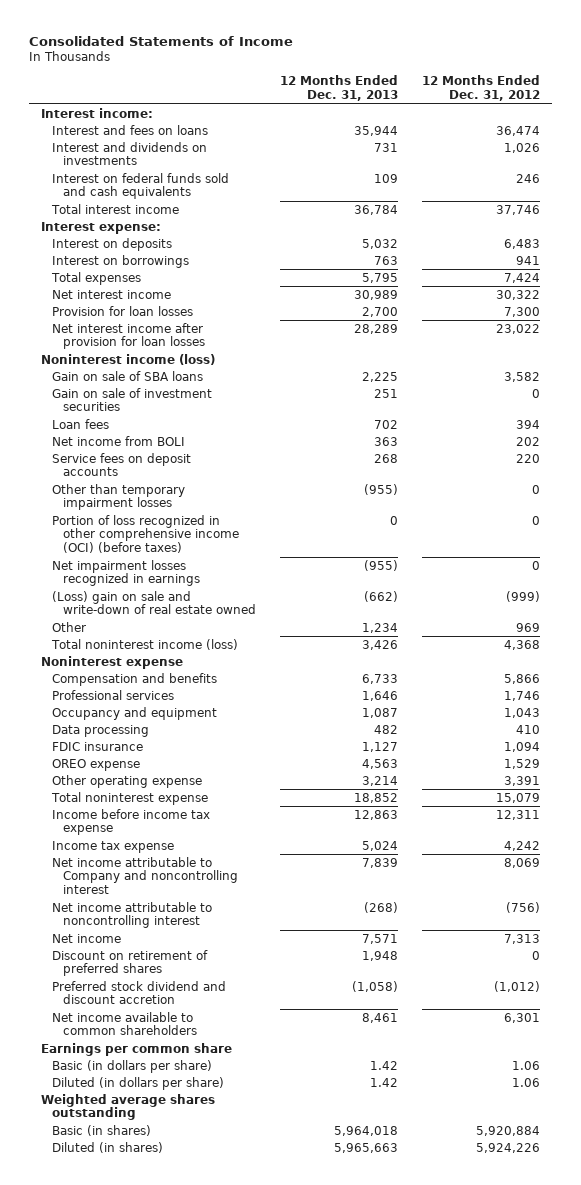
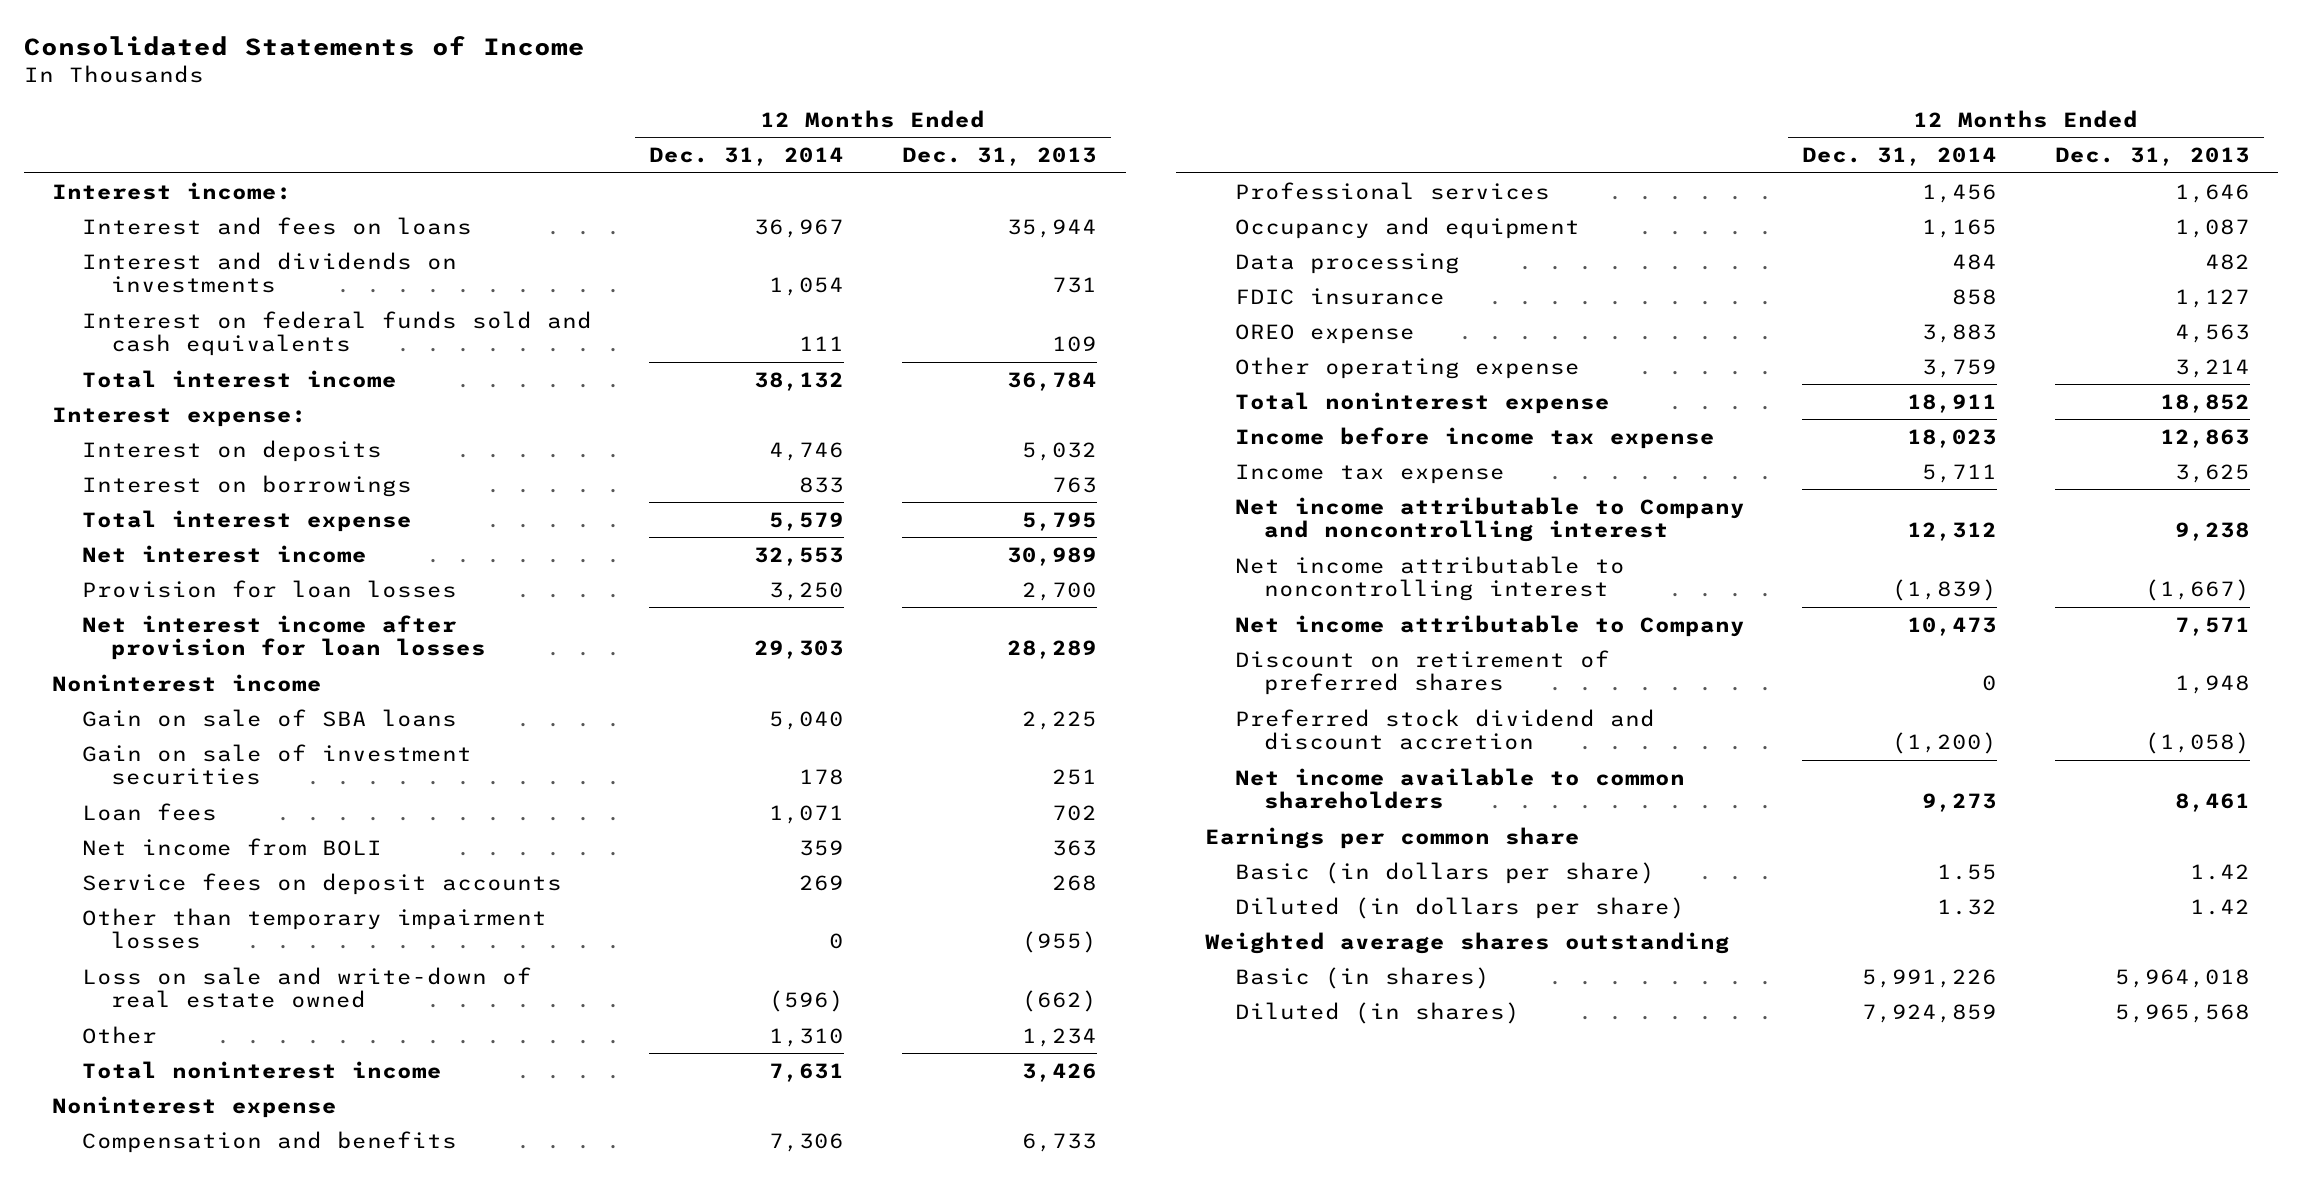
[422,75,541,102] 12 Months Ended Dec. 31, 2012 -> none
none -> [649,147,845,167] Dec. 31, 2014
[50,271,141,285] Total expenses -> [81,509,412,532] Total interest expense
[40,353,215,365] Noninterest income (loss) -> [52,673,323,692] Noninterest income
[51,514,239,554] Portion of loss recognized in other comprehensive income (OCI) (before taxes) -> none
[51,559,200,587] Net impairment losses recognized in earnings -> none
[51,590,256,615] (Loss) gain on sale and write-down of real estate owned -> [81,966,532,1009] Loss on sale and write-down of real estate owned
[50,638,238,650] Total noninterest income (loss) -> [81,1060,442,1079] Total noninterest income
[361,840,398,851] 5,024 -> [2174,463,2250,483] 3,625
[361,857,398,868] 7,839 -> [2174,522,2250,542] 9,238
[363,901,398,913] (268) -> [2144,579,2250,602] (1,667)
[51,933,121,943] Net income -> [1234,614,1745,637] Net income attributable to Company
[333,1142,398,1153] 5,965,663 -> [2114,1003,2250,1023] 5,965,568

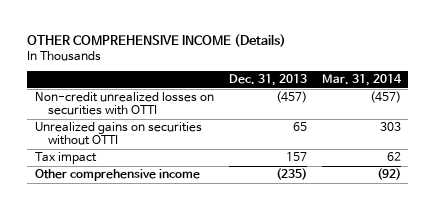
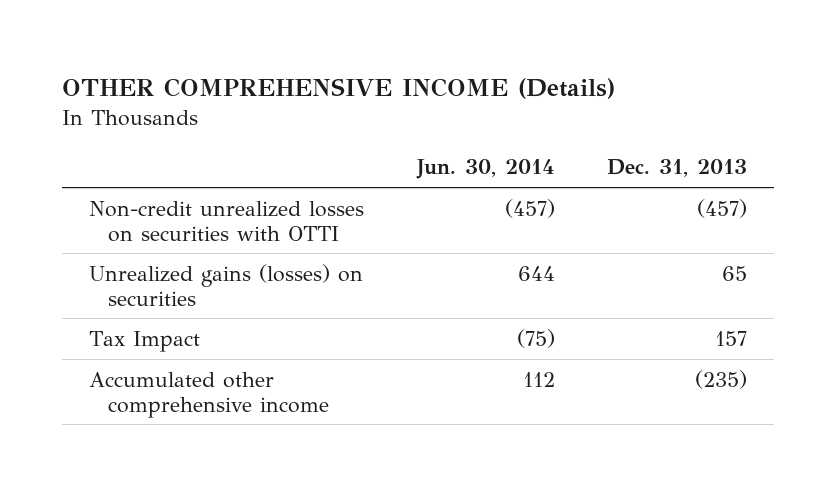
[321,74,402,87] Mar. 31, 2014 -> none
none -> [415,159,555,180] Jun. 30, 2014
[34,122,202,146] Unrealized gains on securities without OTTI -> [88,263,363,306] Unrealized gains (losses) on securities
[34,152,97,165] Tax impact -> [88,330,200,352] Tax Impact
[34,169,200,182] Other comprehensive income -> [88,371,329,418] Accumulated other comprehensive income

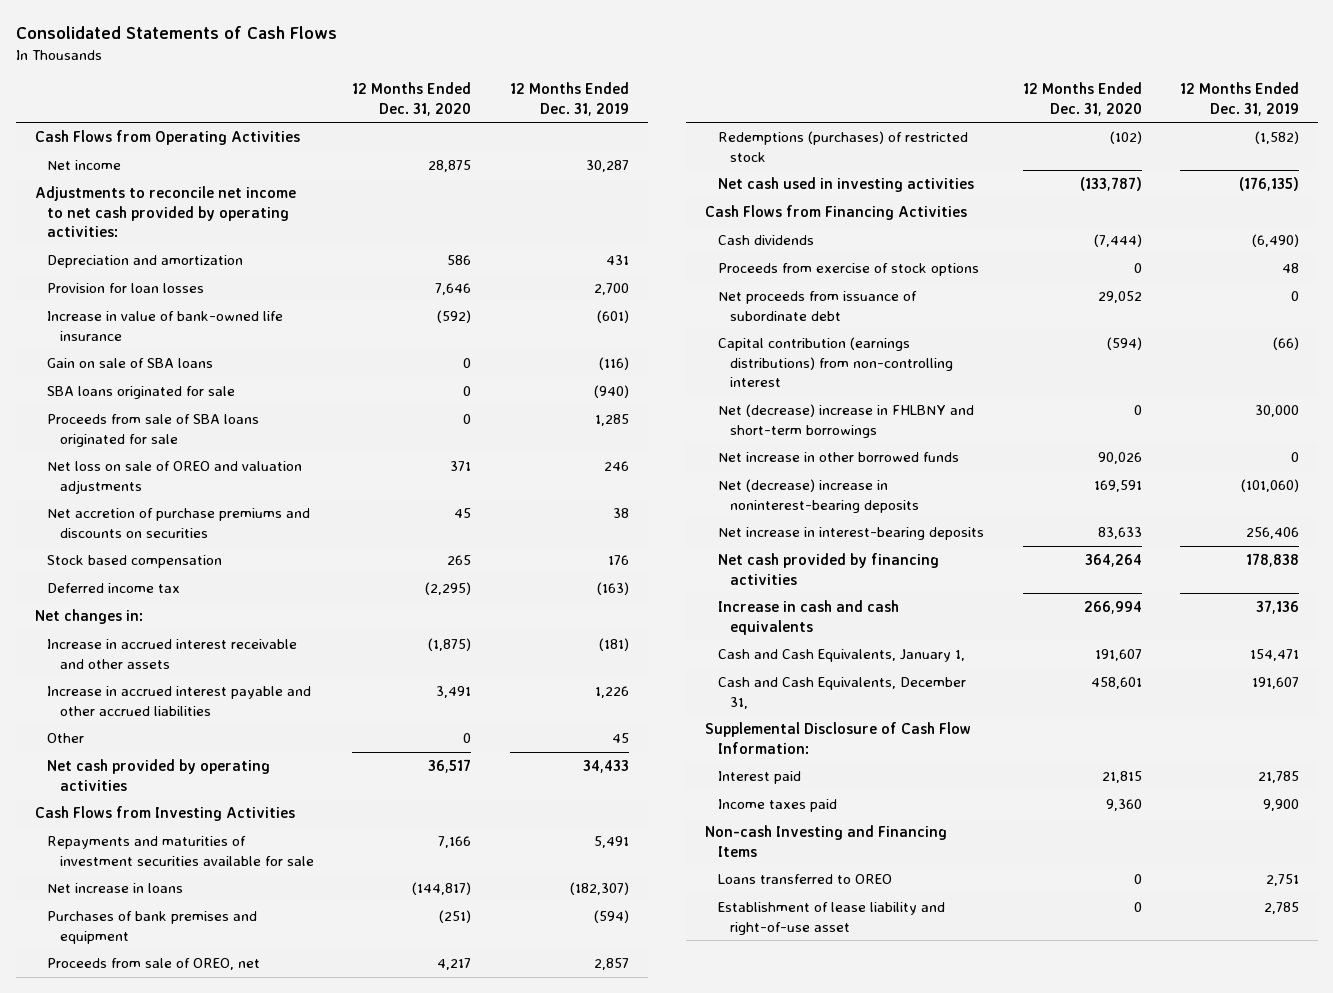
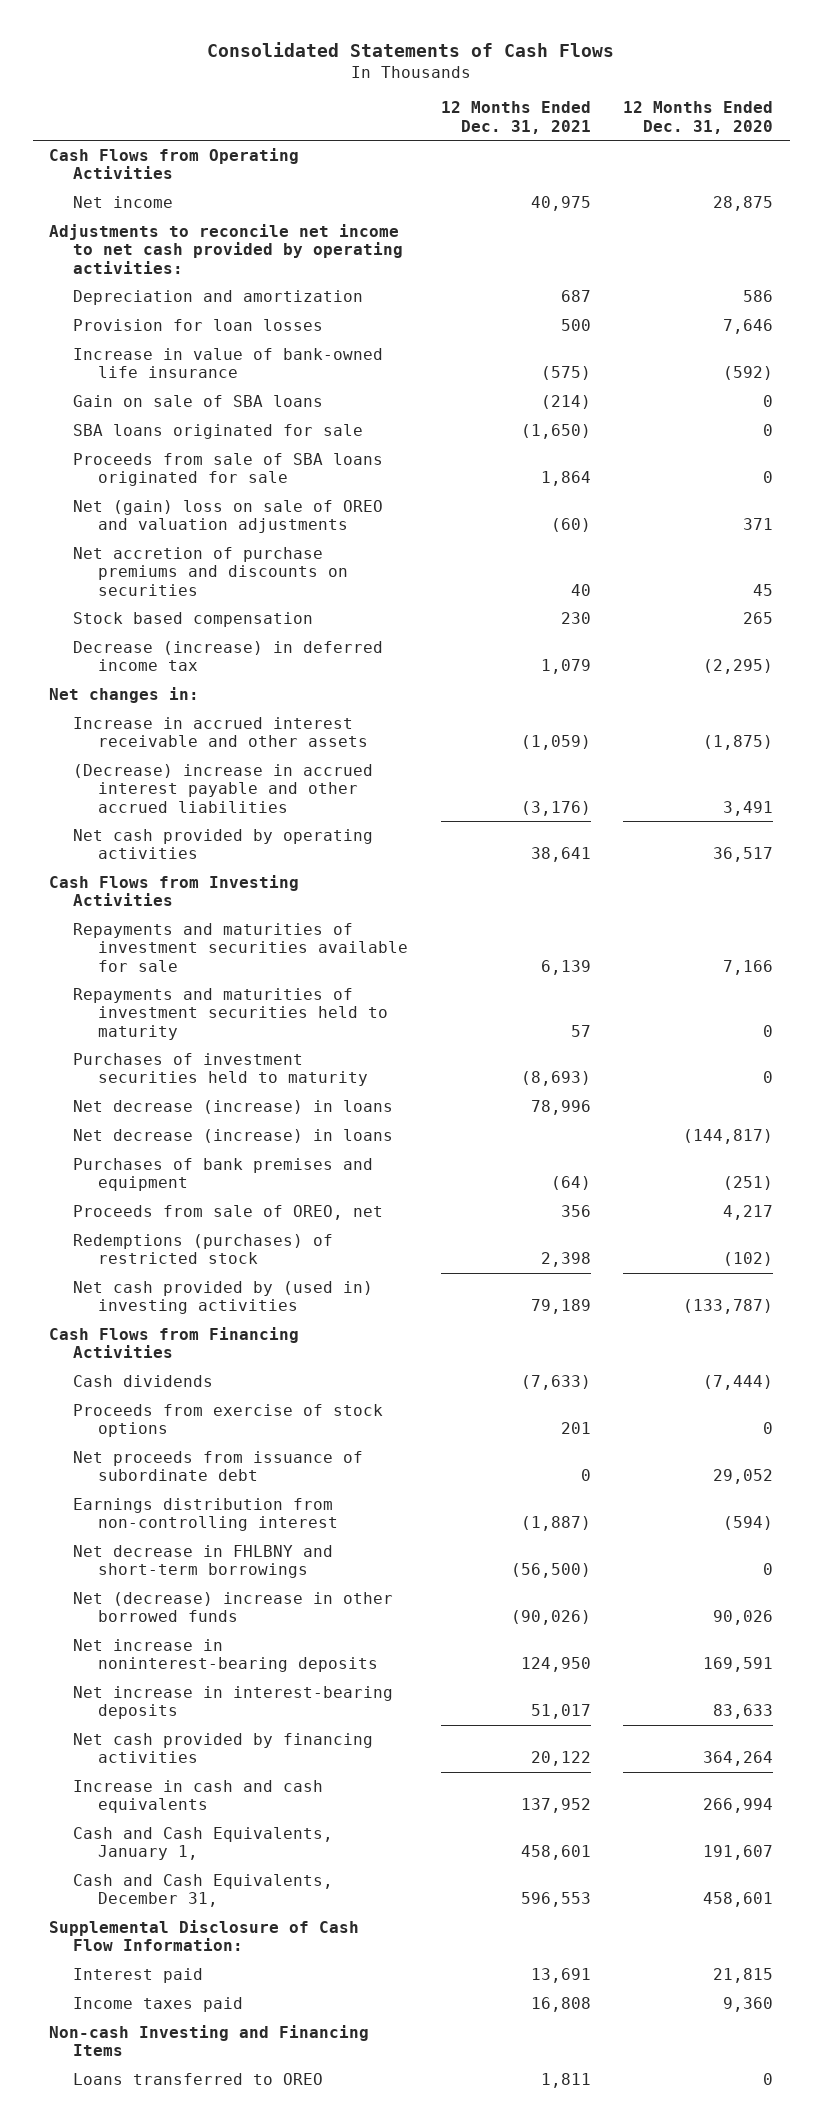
[509,82,629,116] 12 Months Ended Dec. 31, 2019 -> none
none -> [440,101,591,134] 12 Months Ended Dec. 31, 2021
[47,461,303,494] Net loss on sale of OREO and valuation adjustments -> [73,499,384,534] Net (gain) loss on sale of OREO and valuation adjustments
[47,583,181,594] Deferred income tax -> [73,640,384,672] Decrease (increase) in deferred income tax
[47,733,85,744] Other -> none
[47,686,312,716] Increase in accrued interest payable and other accrued liabilities -> [73,763,374,813] (Decrease) increase in accrued interest payable and other accrued liabilities
none -> [73,987,388,1040] Repayments and maturities of investment securities held to maturity
none -> [73,1052,368,1087] Purchases of investment securities held to maturity
none -> [73,1099,394,1114] Net decrease (increase) in loans
[47,883,184,894] Net increase in loans -> [73,1128,394,1143] Net decrease (increase) in loans
[717,177,974,193] Net cash used in investing activities -> [73,1280,374,1315] Net cash provided by (used in) investing activities
[717,337,954,388] Capital contribution (earnings distributions) from non-controlling interest -> [73,1497,338,1532] Earnings distribution from non-controlling interest
[717,404,974,438] Net (decrease) increase in FHLBNY and short-term borrowings -> [73,1544,334,1579] Net decrease in FHLBNY and short-term borrowings
[717,452,959,463] Net increase in other borrowed funds -> [73,1591,394,1623] Net (decrease) increase in other borrowed funds
[717,479,920,513] Net (decrease) increase in noninterest-bearing deposits -> [73,1638,378,1673] Net increase in noninterest-bearing deposits
[717,902,945,935] Establishment of lease liability and right-of-use asset -> none

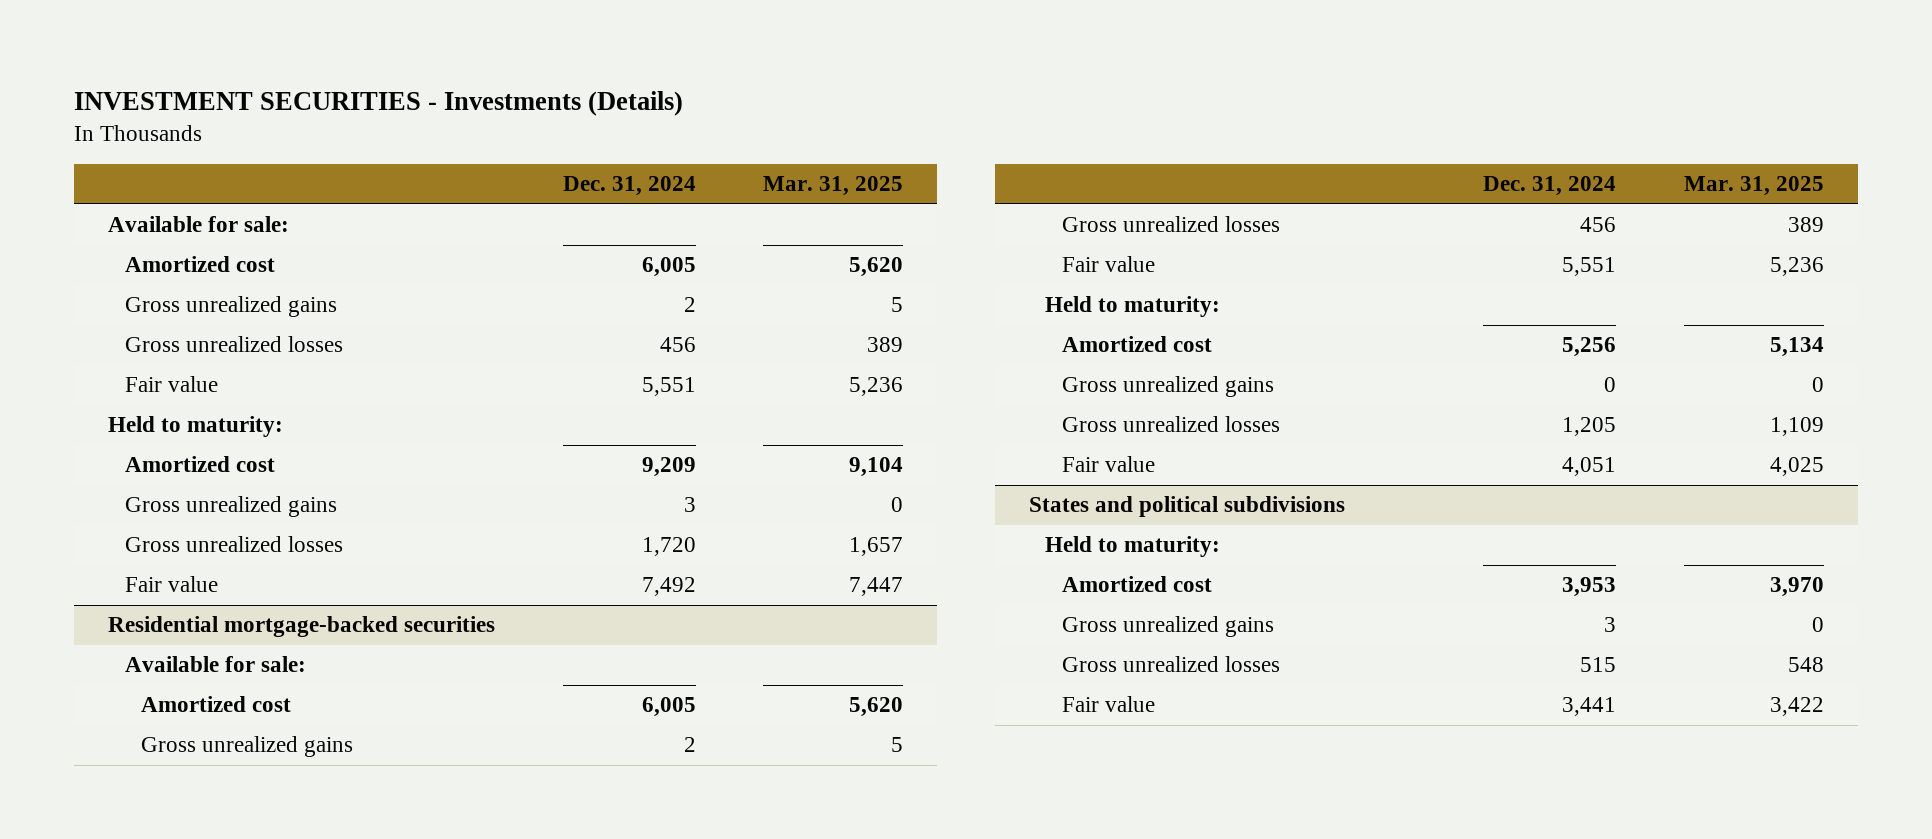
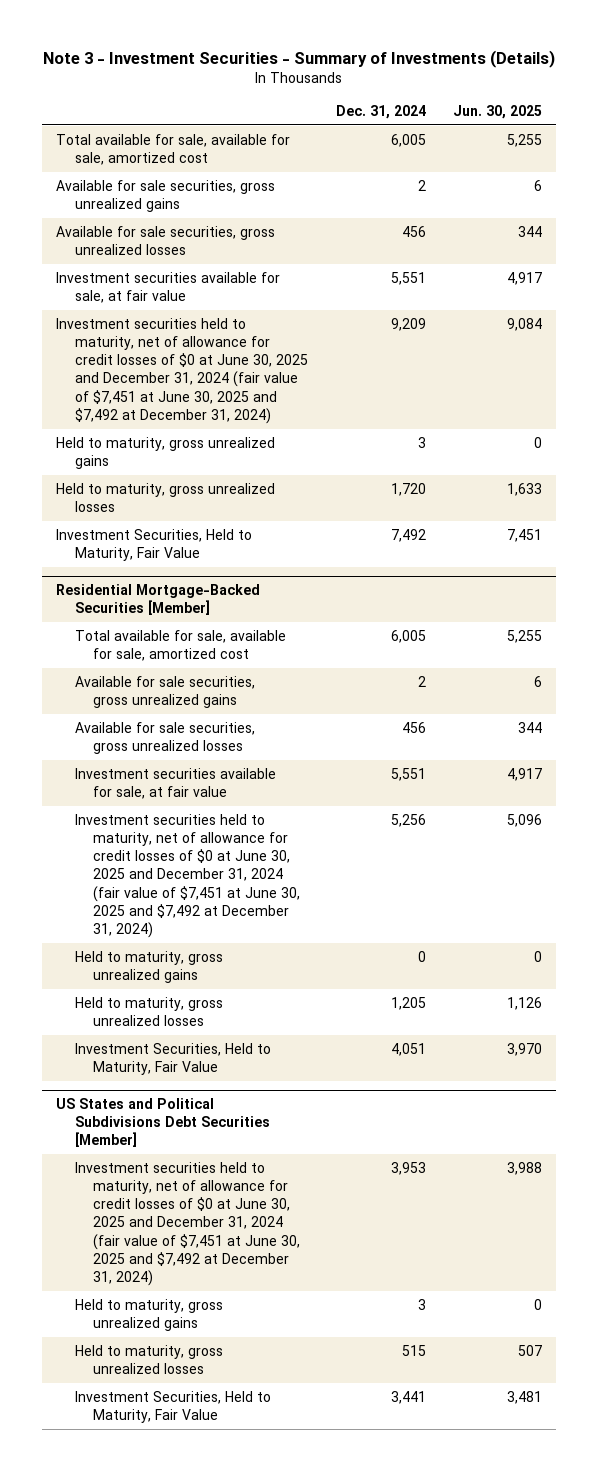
[74,90,684,116] INVESTMENT SECURITIES - Investments (Details) -> [43,50,556,69] Note 3 - Investment Securities - Summary of Investments (Details)
[763,176,904,197] Mar. 31, 2025 -> none
none -> [453,105,543,120] Jun. 30, 2025
[107,216,289,233] Available for sale: -> none
[107,416,283,438] Held to maturity: -> none
[124,656,306,673] Available for sale: -> none
[1045,296,1221,318] Held to maturity: -> none
[1045,536,1221,558] Held to maturity: -> none
[124,256,275,273] Amortized cost -> [55,133,290,165] Total available for sale, available for sale, amortized cost
[124,296,337,318] Gross unrealized gains -> [55,179,275,212] Available for sale securities, gross unrealized gains
[124,336,343,353] Gross unrealized losses -> [55,225,275,255] Available for sale securities, gross unrealized losses
[124,376,218,393] Fair value -> [55,271,280,303] Investment securities available for sale, at fair value
[124,456,275,473] Amortized cost -> [55,317,308,424] Investment securities held to maturity, net of allowance for credit losses of $0 at June 30, 2025 and December 31, 2024 (fair value of $7,451 at June 30, 2025 and $7,492 at December 31, 2024)
[124,496,337,518] Gross unrealized gains -> [55,436,275,469] Held to maturity, gross unrealized gains
[124,536,343,553] Gross unrealized losses -> [55,482,275,512] Held to maturity, gross unrealized losses
[124,576,218,593] Fair value -> [55,528,252,561] Investment Securities, Held to Maturity, Fair Value
[107,616,495,638] Residential mortgage-backed securities -> [55,583,260,616] Residential Mortgage-Backed Securities [Member]
[141,696,292,713] Amortized cost -> [74,629,286,661] Total available for sale, available for sale, amortized cost
[141,736,354,758] Gross unrealized gains -> [74,675,255,708] Available for sale securities, gross unrealized gains
[1062,216,1281,233] Gross unrealized losses -> [74,721,255,754] Available for sale securities, gross unrealized losses
[1062,256,1156,273] Fair value -> [74,767,276,799] Investment securities available for sale, at fair value
[1062,336,1213,353] Amortized cost -> [74,813,301,939] Investment securities held to maturity, net of allowance for credit losses of $0 at June 30, 2025 and December 31, 2024 (fair value of $7,451 at June 30, 2025 and $7,492 at December 31, 2024)
[1062,376,1275,398] Gross unrealized gains -> [74,950,223,983] Held to maturity, gross unrealized gains
[1062,416,1281,433] Gross unrealized losses -> [74,996,223,1026] Held to maturity, gross unrealized losses
[1062,456,1156,473] Fair value -> [74,1042,271,1075] Investment Securities, Held to Maturity, Fair Value
[1028,496,1345,518] States and political subdivisions -> [55,1097,270,1148] US States and Political Subdivisions Debt Securities [Member]
[1062,576,1213,593] Amortized cost -> [74,1161,301,1287] Investment securities held to maturity, net of allowance for credit losses of $0 at June 30, 2025 and December 31, 2024 (fair value of $7,451 at June 30, 2025 and $7,492 at December 31, 2024)
[1062,616,1275,638] Gross unrealized gains -> [74,1298,223,1331] Held to maturity, gross unrealized gains
[1062,656,1281,673] Gross unrealized losses -> [74,1344,223,1374] Held to maturity, gross unrealized losses
[1062,696,1156,713] Fair value -> [74,1390,271,1423] Investment Securities, Held to Maturity, Fair Value

